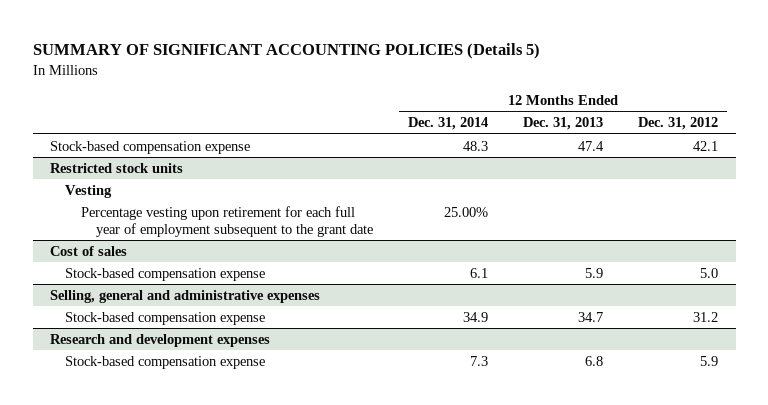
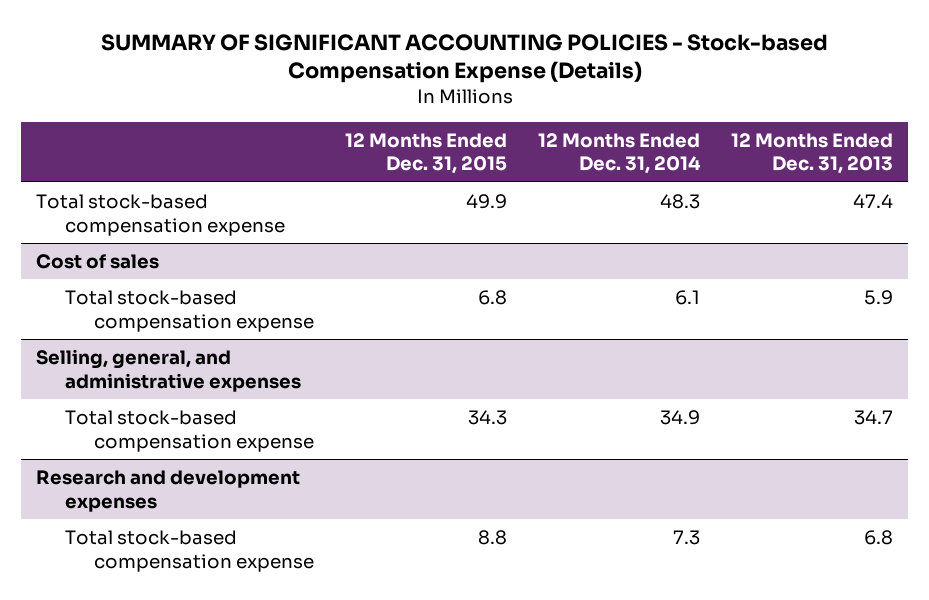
[32,43,540,60] SUMMARY OF SIGNIFICANT ACCOUNTING POLICIES (Details 5) -> [100,33,828,84] SUMMARY OF SIGNIFICANT ACCOUNTING POLICIES - Stock-based Compensation Expense (Details)
[637,117,718,131] Dec. 31, 2012 -> none
none -> [345,132,508,175] 12 Months Ended Dec. 31, 2015
[50,162,184,173] Restricted stock units -> none
[65,184,113,198] Vesting -> none
[80,205,373,237] Percentage vesting upon retirement for each full year of employment subsequent to the grant date -> none
[50,140,251,154] Stock-based compensation expense -> [36,193,286,236] Total stock-based compensation expense
[65,267,266,281] Stock-based compensation expense -> [65,289,315,332] Total stock-based compensation expense
[50,289,321,303] Selling, general and administrative expenses -> [36,348,302,392] Selling, general, and administrative expenses
[65,311,266,325] Stock-based compensation expense -> [65,409,315,452] Total stock-based compensation expense
[65,355,266,369] Stock-based compensation expense -> [65,529,315,572] Total stock-based compensation expense

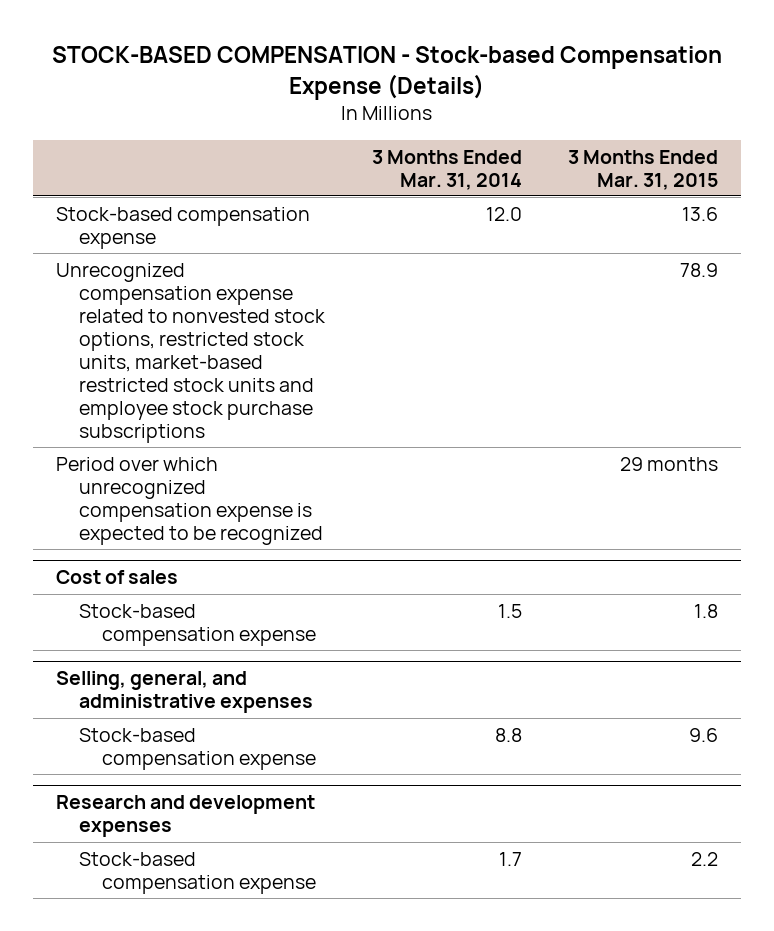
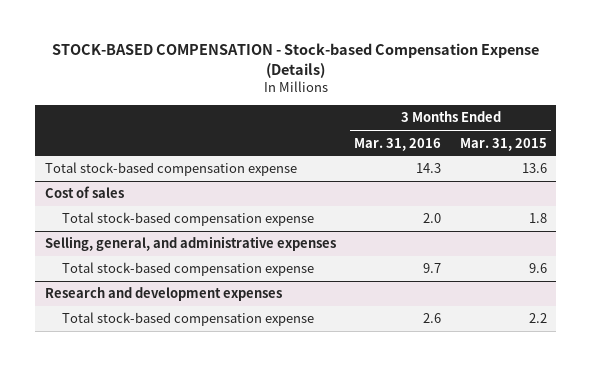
[371,149,522,190] 3 Months Ended Mar. 31, 2014 -> none
none -> [354,137,442,151] Mar. 31, 2016
[56,262,327,443] Unrecognized compensation expense related to nonvested stock options, restricted stock units, market-based restricted stock units and employee stock purchase subscriptions -> none
[56,456,324,545] Period over which unrecognized compensation expense is expected to be recognized -> none
[56,206,311,249] Stock-based compensation expense -> [44,162,297,177] Total stock-based compensation expense
[79,603,317,646] Stock-based compensation expense -> [62,212,315,227] Total stock-based compensation expense
[79,727,317,770] Stock-based compensation expense -> [62,262,315,277] Total stock-based compensation expense
[79,851,317,894] Stock-based compensation expense -> [62,312,315,327] Total stock-based compensation expense

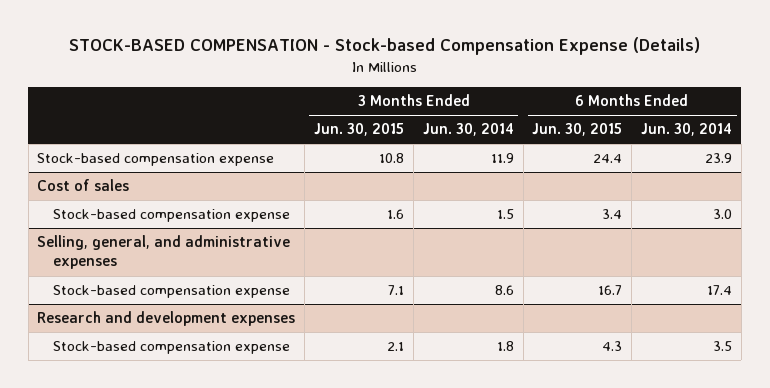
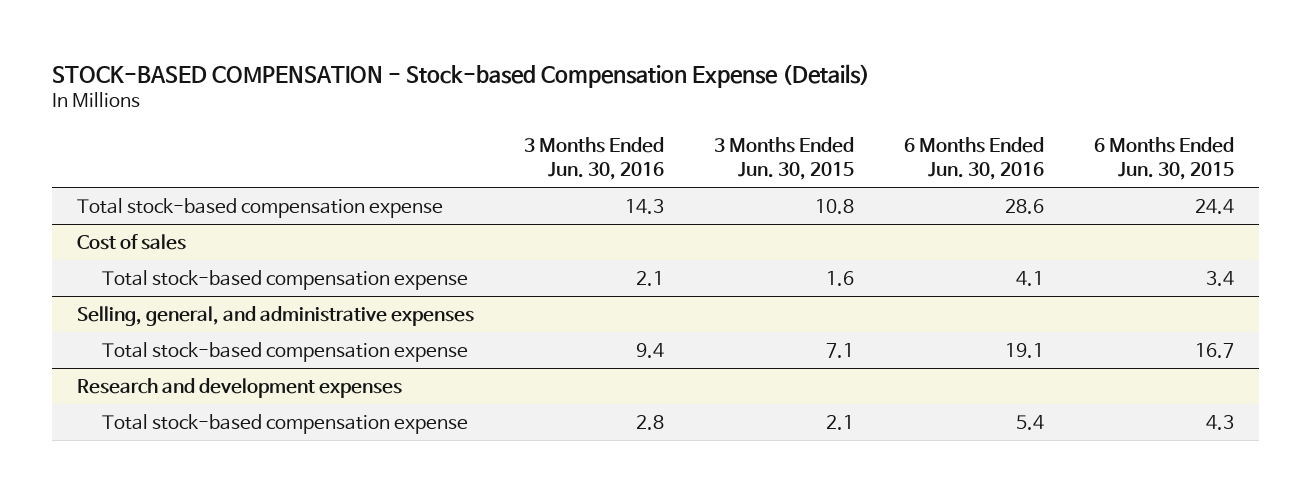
[422,123,514,137] Jun. 30, 2014 -> none
[641,123,733,137] Jun. 30, 2014 -> none
none -> [523,136,664,180] 3 Months Ended Jun. 30, 2016
none -> [903,136,1044,180] 6 Months Ended Jun. 30, 2016
[37,153,275,167] Stock-based compensation expense -> [76,197,443,218] Total stock-based compensation expense
[53,209,291,223] Stock-based compensation expense -> [102,269,469,290] Total stock-based compensation expense
[53,285,291,299] Stock-based compensation expense -> [102,341,469,362] Total stock-based compensation expense
[53,341,291,355] Stock-based compensation expense -> [102,413,469,434] Total stock-based compensation expense

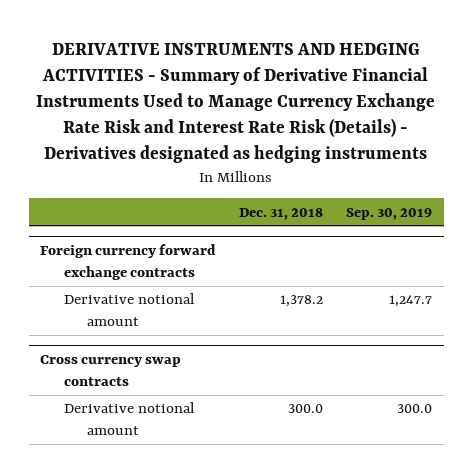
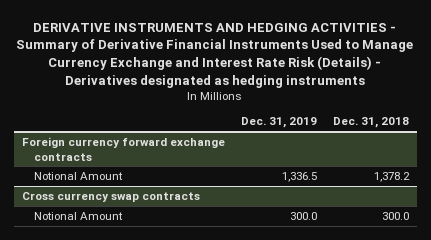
[36,42,436,163] DERIVATIVE INSTRUMENTS AND HEDGING ACTIVITIES - Summary of Derivative Financial Instruments Used to Manage Currency Exchange Rate Risk and Interest Rate Risk (Details) - Derivatives designated as hedging instruments -> [16,22,414,88] DERIVATIVE INSTRUMENTS AND HEDGING ACTIVITIES - Summary of Derivative Financial Instruments Used to Manage Currency Exchange and Interest Rate Risk (Details) - Derivatives designated as hedging instruments
[346,207,433,220] Sep. 30, 2019 -> none
none -> [240,117,317,129] Dec. 31, 2019
[63,293,195,327] Derivative notional amount -> [34,171,124,180] Notional Amount
[63,402,195,436] Derivative notional amount -> [34,211,124,220] Notional Amount

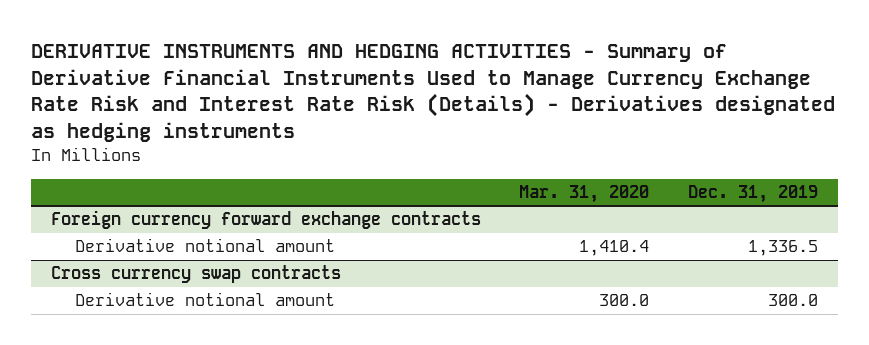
[16,22,414,88] DERIVATIVE INSTRUMENTS AND HEDGING ACTIVITIES - Summary of Derivative Financial Instruments Used to Manage Currency Exchange and Interest Rate Risk (Details) - Derivatives designated as hedging instruments -> [31,43,836,143] DERIVATIVE INSTRUMENTS AND HEDGING ACTIVITIES - Summary of Derivative Financial Instruments Used to Manage Currency Exchange Rate Risk and Interest Rate Risk (Details) - Derivatives designated as hedging instruments
[332,117,409,129] Dec. 31, 2018 -> none
none -> [519,185,650,204] Mar. 31, 2020
[34,171,124,180] Notional Amount -> [75,238,336,253] Derivative notional amount
[34,211,124,220] Notional Amount -> [75,292,336,307] Derivative notional amount

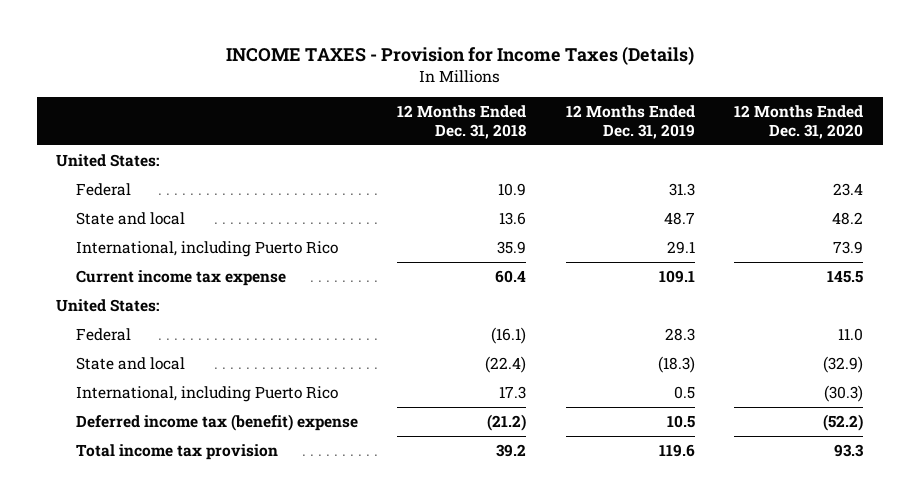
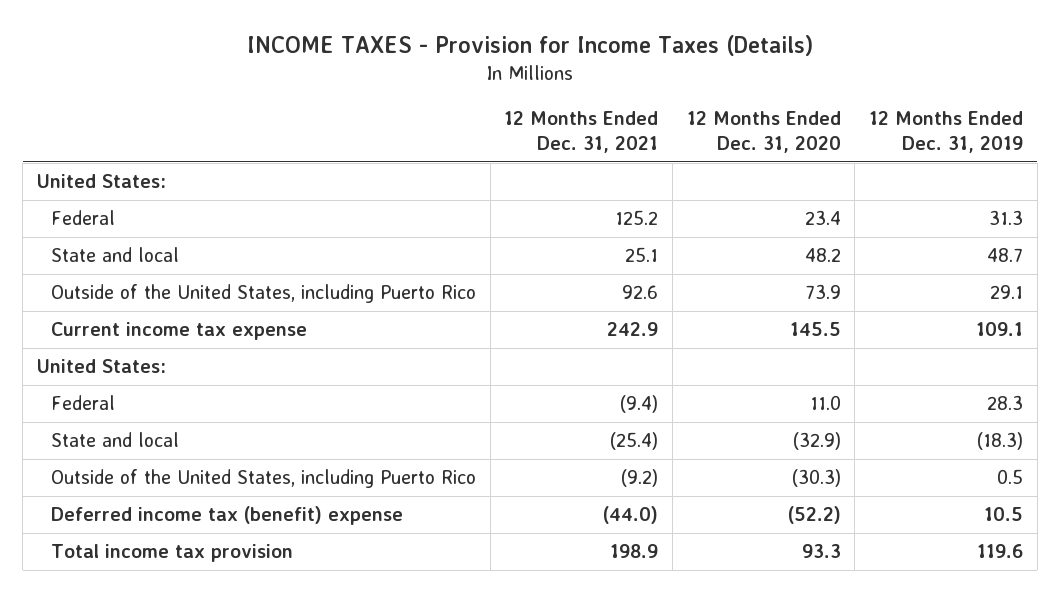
[397,105,527,139] 12 Months Ended Dec. 31, 2018 -> none
none -> [504,111,659,153] 12 Months Ended Dec. 31, 2021
[76,241,339,258] International, including Puerto Rico -> [51,284,477,304] Outside of the United States, including Puerto Rico
[76,386,339,403] International, including Puerto Rico -> [51,469,477,489] Outside of the United States, including Puerto Rico

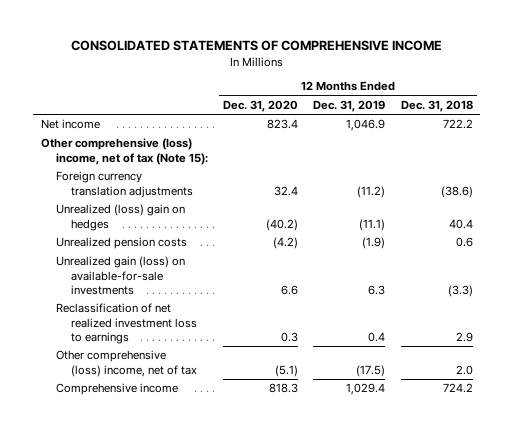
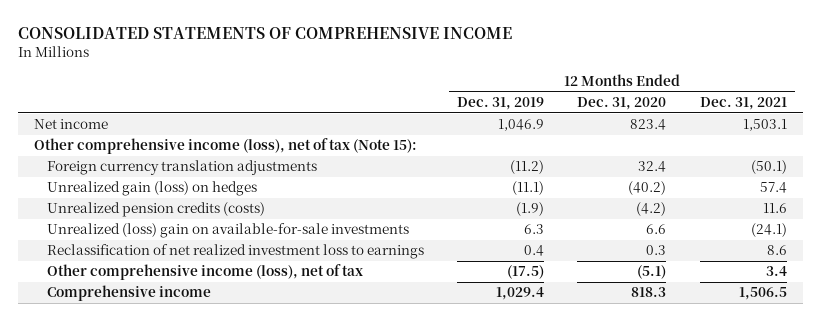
[400,99,473,112] Dec. 31, 2018 -> none
none -> [699,97,787,111] Dec. 31, 2021
[40,138,208,165] Other comprehensive (loss) income, net of tax (Note 15): -> [34,138,418,155] Other comprehensive income (loss), net of tax (Note 15):
[55,204,185,231] Unrealized (loss) gain on hedges -> [46,181,257,197] Unrealized gain (loss) on hedges
[55,237,187,250] Unrealized pension costs -> [46,202,265,218] Unrealized pension credits (costs)
[55,256,185,296] Unrealized gain (loss) on available-for-sale investments -> [46,223,409,239] Unrealized (loss) gain on available-for-sale investments
[55,350,197,377] Other comprehensive (loss) income, net of tax -> [46,264,363,281] Other comprehensive income (loss), net of tax

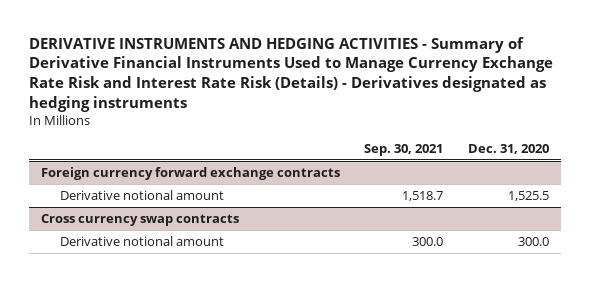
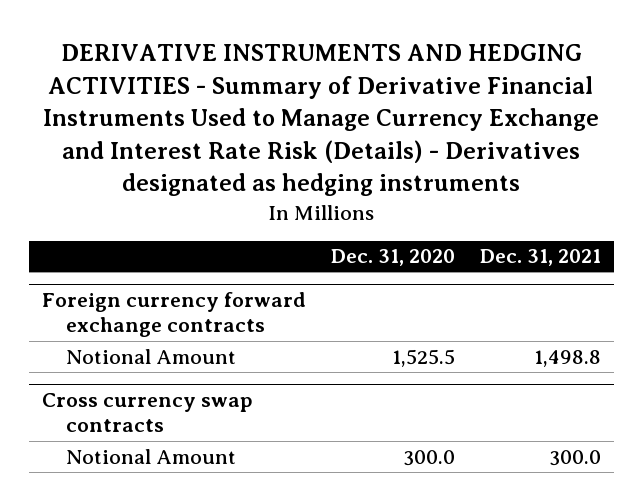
[29,36,554,112] DERIVATIVE INSTRUMENTS AND HEDGING ACTIVITIES - Summary of Derivative Financial Instruments Used to Manage Currency Exchange Rate Risk and Interest Rate Risk (Details) - Derivatives designated as hedging instruments -> [43,44,600,197] DERIVATIVE INSTRUMENTS AND HEDGING ACTIVITIES - Summary of Derivative Financial Instruments Used to Manage Currency Exchange and Interest Rate Risk (Details) - Derivatives designated as hedging instruments
[364,144,444,157] Sep. 30, 2021 -> none
none -> [480,249,602,267] Dec. 31, 2021
[60,189,225,200] Derivative notional amount -> [65,348,236,364] Notional Amount
[60,235,225,246] Derivative notional amount -> [65,448,236,464] Notional Amount

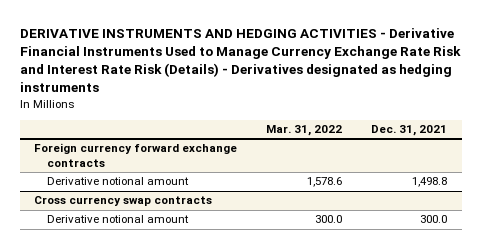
[43,44,600,197] DERIVATIVE INSTRUMENTS AND HEDGING ACTIVITIES - Summary of Derivative Financial Instruments Used to Manage Currency Exchange and Interest Rate Risk (Details) - Derivatives designated as hedging instruments -> [20,28,462,93] DERIVATIVE INSTRUMENTS AND HEDGING ACTIVITIES - Derivative Financial Instruments Used to Manage Currency Exchange Rate Risk and Interest Rate Risk (Details) - Derivatives designated as hedging instruments
[330,249,455,267] Dec. 31, 2020 -> none
none -> [266,125,343,137] Mar. 31, 2022
[65,348,236,364] Notional Amount -> [46,177,189,186] Derivative notional amount
[65,448,236,464] Notional Amount -> [46,215,189,224] Derivative notional amount

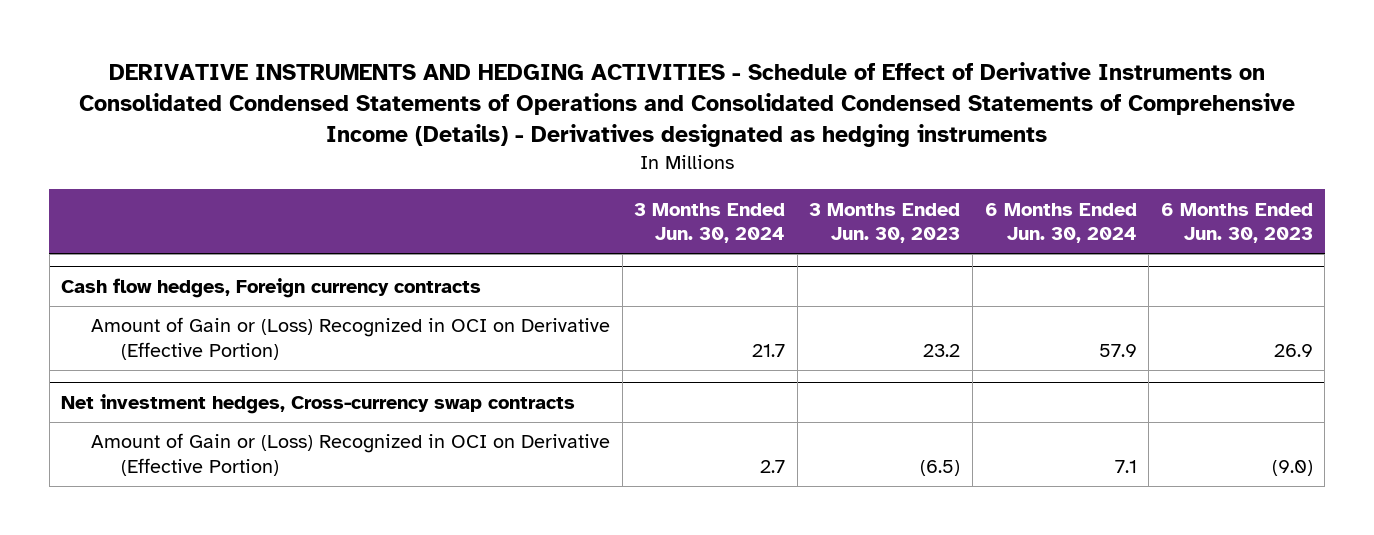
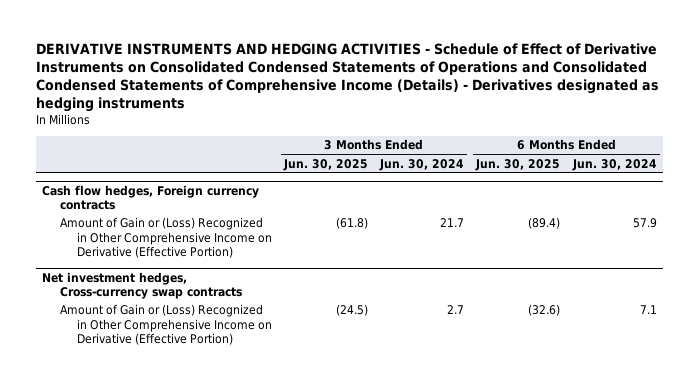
[809,202,961,244] 3 Months Ended Jun. 30, 2023 -> none
[1160,202,1313,244] 6 Months Ended Jun. 30, 2023 -> none
none -> [283,158,369,171] Jun. 30, 2025
none -> [475,158,561,171] Jun. 30, 2025
[90,317,610,361] Amount of Gain or (Loss) Recognized in OCI on Derivative (Effective Portion) -> [59,217,272,258] Amount of Gain or (Loss) Recognized in Other Comprehensive Income on Derivative (Effective Portion)
[90,433,610,477] Amount of Gain or (Loss) Recognized in OCI on Derivative (Effective Portion) -> [59,304,272,345] Amount of Gain or (Loss) Recognized in Other Comprehensive Income on Derivative (Effective Portion)

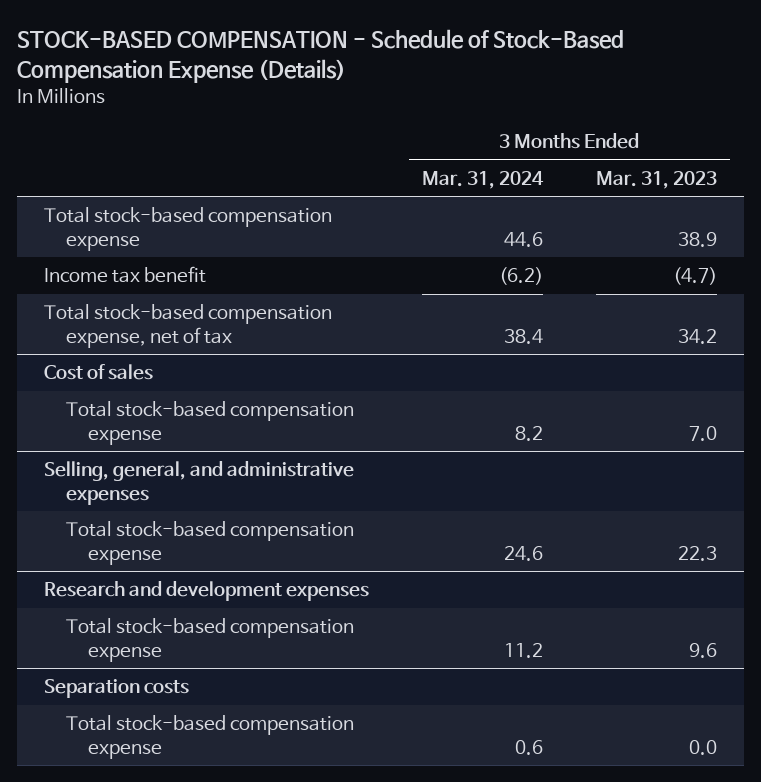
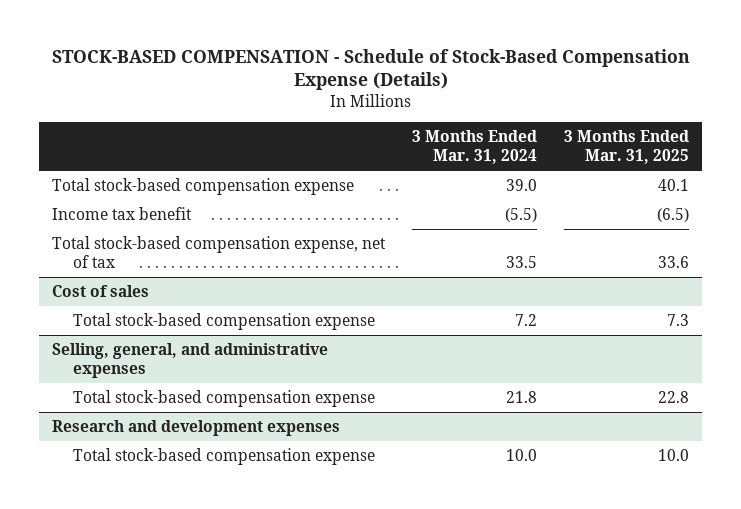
[596,170,718,189] Mar. 31, 2023 -> none
none -> [563,130,689,165] 3 Months Ended Mar. 31, 2025
[503,231,543,247] 44.6 -> [506,179,538,192] 39.0
[498,267,543,286] (6.2) -> [505,208,538,223] (5.5)
[503,328,543,344] 38.4 -> [506,255,538,268] 33.5
[514,425,543,441] 8.2 -> [515,314,538,327] 7.2
[503,545,543,561] 24.6 -> [506,391,538,404] 21.8
[43,679,189,699] Separation costs -> none
[65,715,354,759] Total stock-based compensation expense -> none
[503,642,543,658] 11.2 -> [506,449,538,462] 10.0

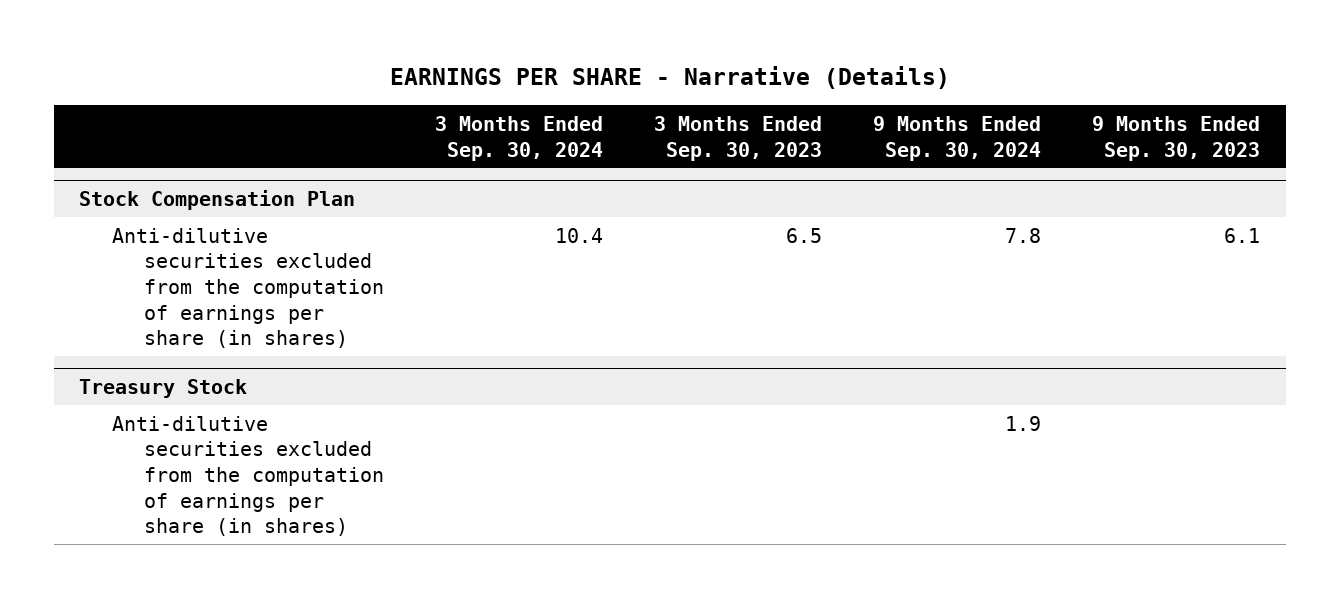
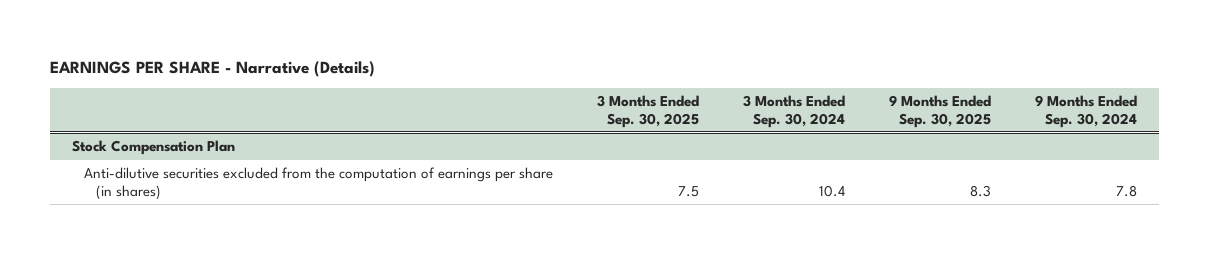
[653,115,822,161] 3 Months Ended Sep. 30, 2023 -> none
[1092,115,1261,161] 9 Months Ended Sep. 30, 2023 -> none
none -> [597,94,700,128] 3 Months Ended Sep. 30, 2025
none -> [888,94,991,128] 9 Months Ended Sep. 30, 2025
[79,379,248,399] Treasury Stock -> none
[111,415,384,537] Anti-dilutive securities excluded from the computation of earnings per share (in shares) -> none

